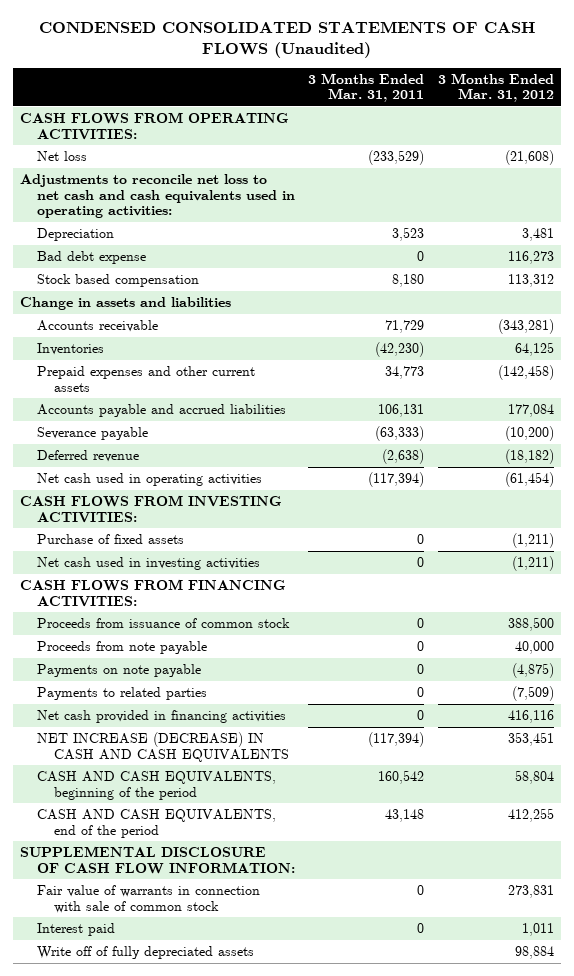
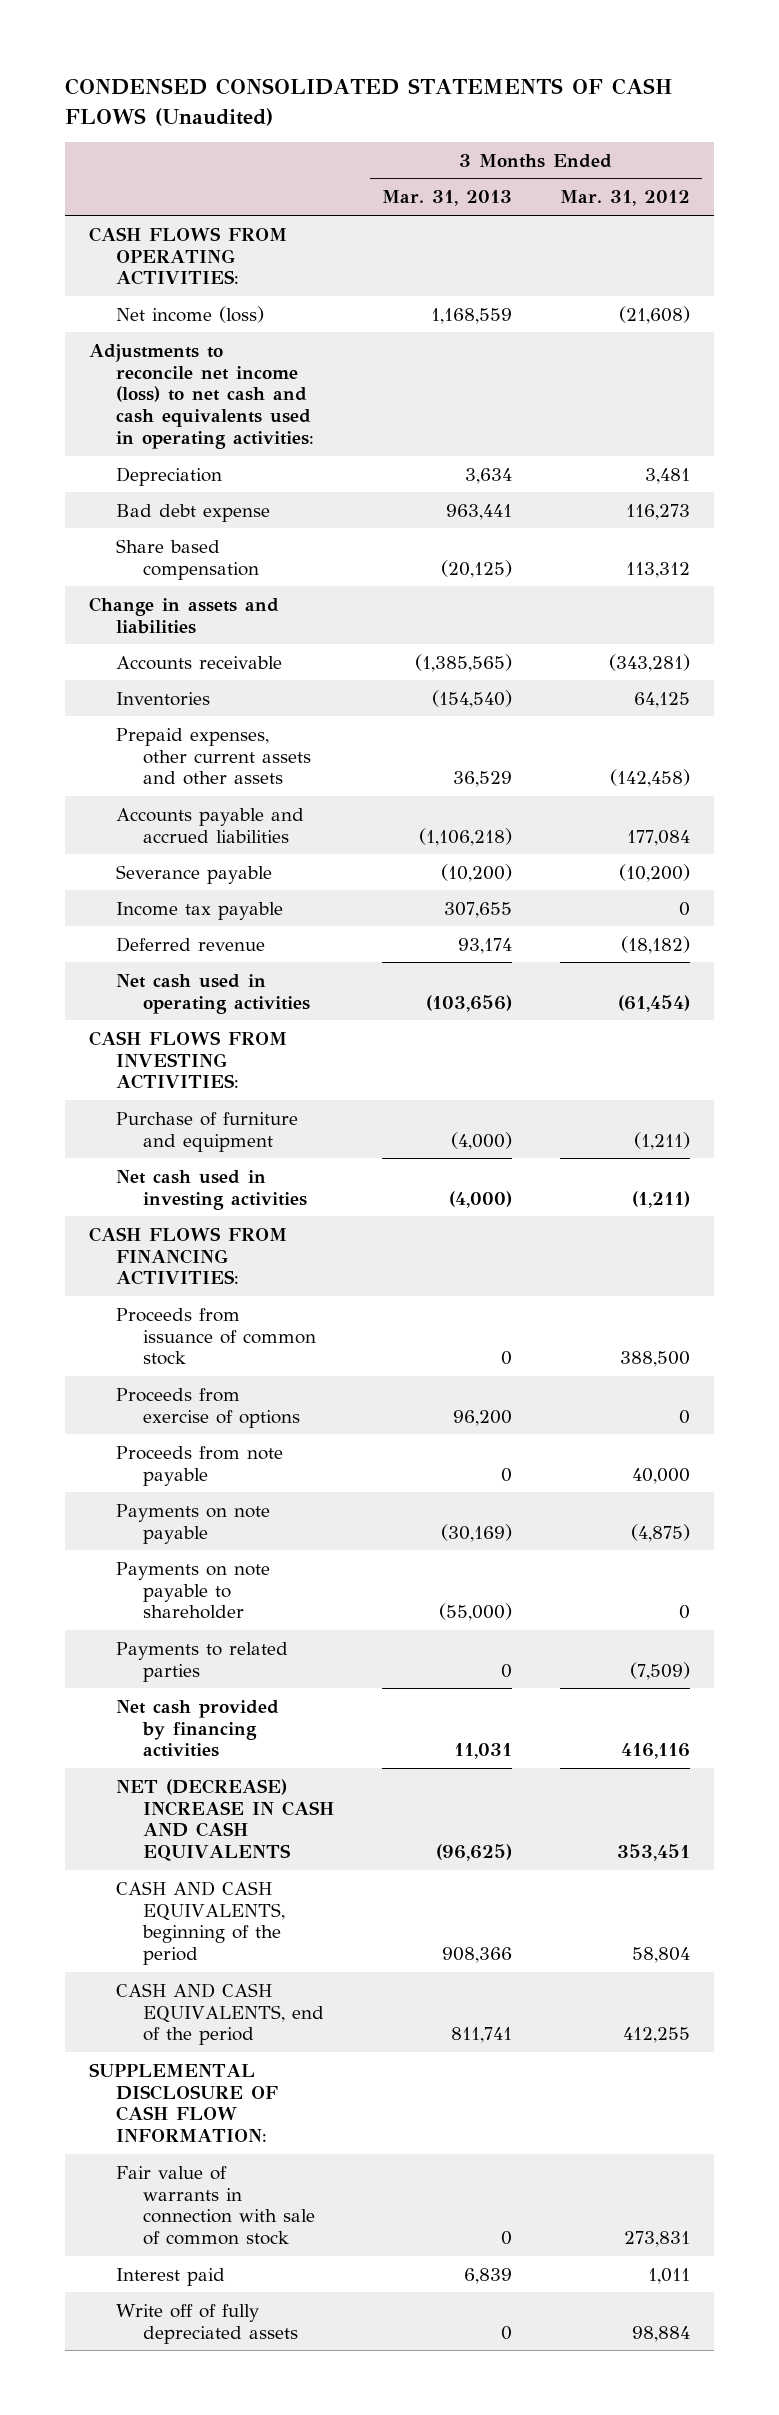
[308,72,425,103] 3 Months Ended Mar. 31, 2011 -> none
none -> [382,190,513,207] Mar. 31, 2013
[36,151,87,162] Net loss -> [116,305,265,323] Net income (loss)
[19,174,295,219] Adjustments to reconcile net loss to net cash and cash equivalents used in operating activities: -> [88,343,315,450] Adjustments to reconcile net income (loss) to net cash and cash equivalents used in operating activities:
[36,274,199,288] Stock based compensation -> [116,538,260,580] Share based compensation
[36,366,255,392] Prepaid expenses and other current assets -> [116,727,312,786] Prepaid expenses, other current assets and other assets
none -> [116,901,284,920] Income tax payable
[36,534,184,545] Purchase of fixed assets -> [116,1111,299,1152] Purchase of furniture and equipment
none -> [116,1387,301,1428] Proceeds from exercise of options
none -> [116,1561,271,1620] Payments on note payable to shareholder
[36,710,286,724] Net cash provided in financing activities -> [116,1699,280,1758] Net cash provided by financing activities
[36,732,289,762] NET INCREASE (DECREASE) IN CASH AND CASH EQUIVALENTS -> [116,1778,335,1862] NET (DECREASE) INCREASE IN CASH AND CASH EQUIVALENTS

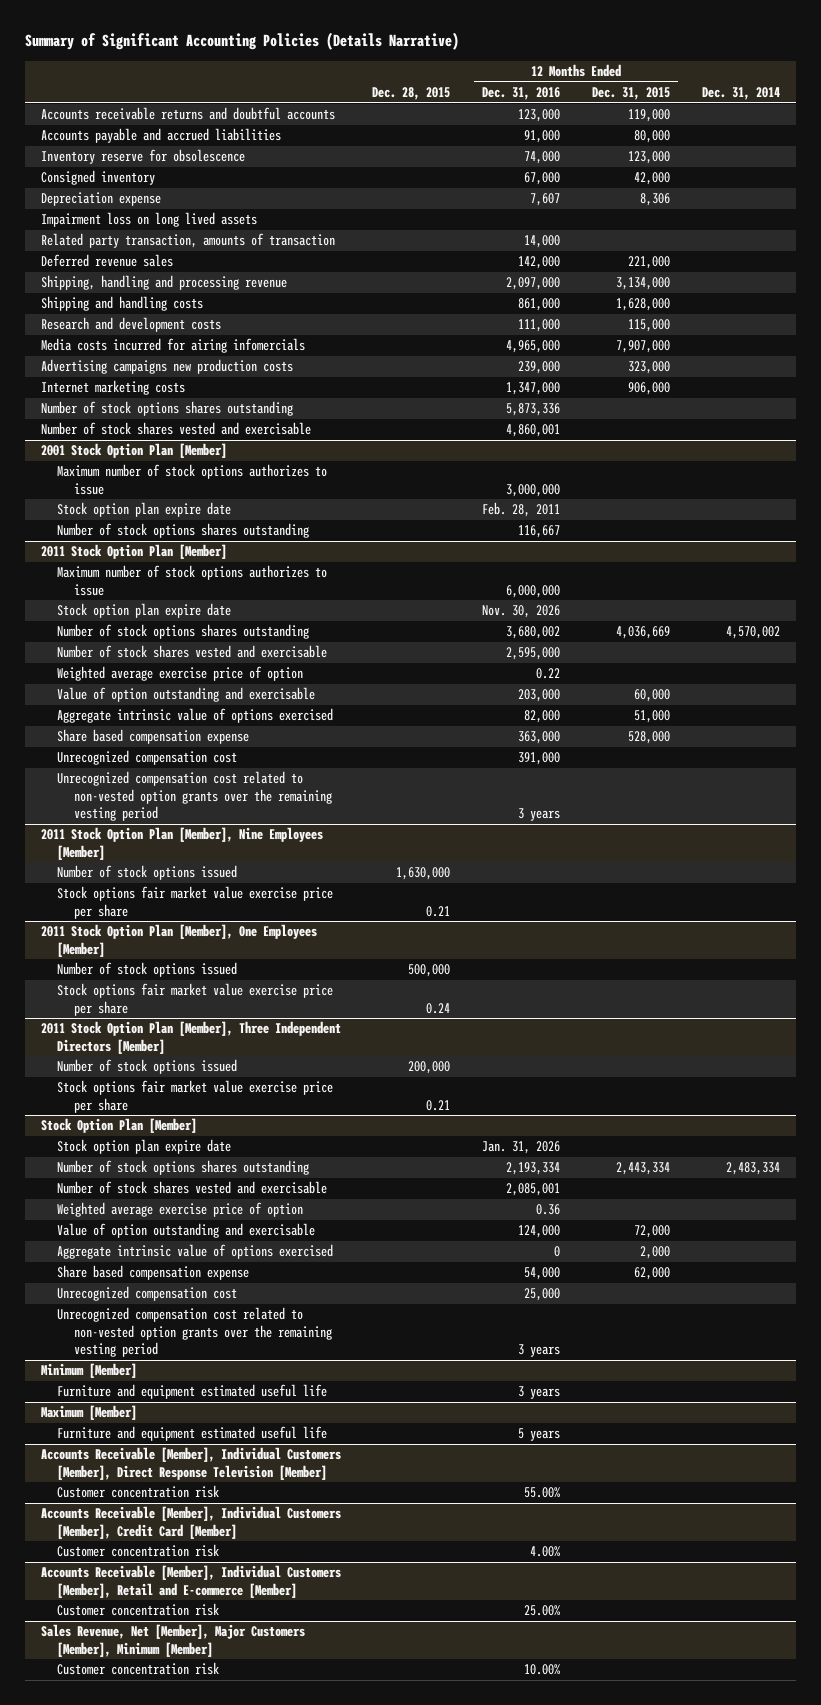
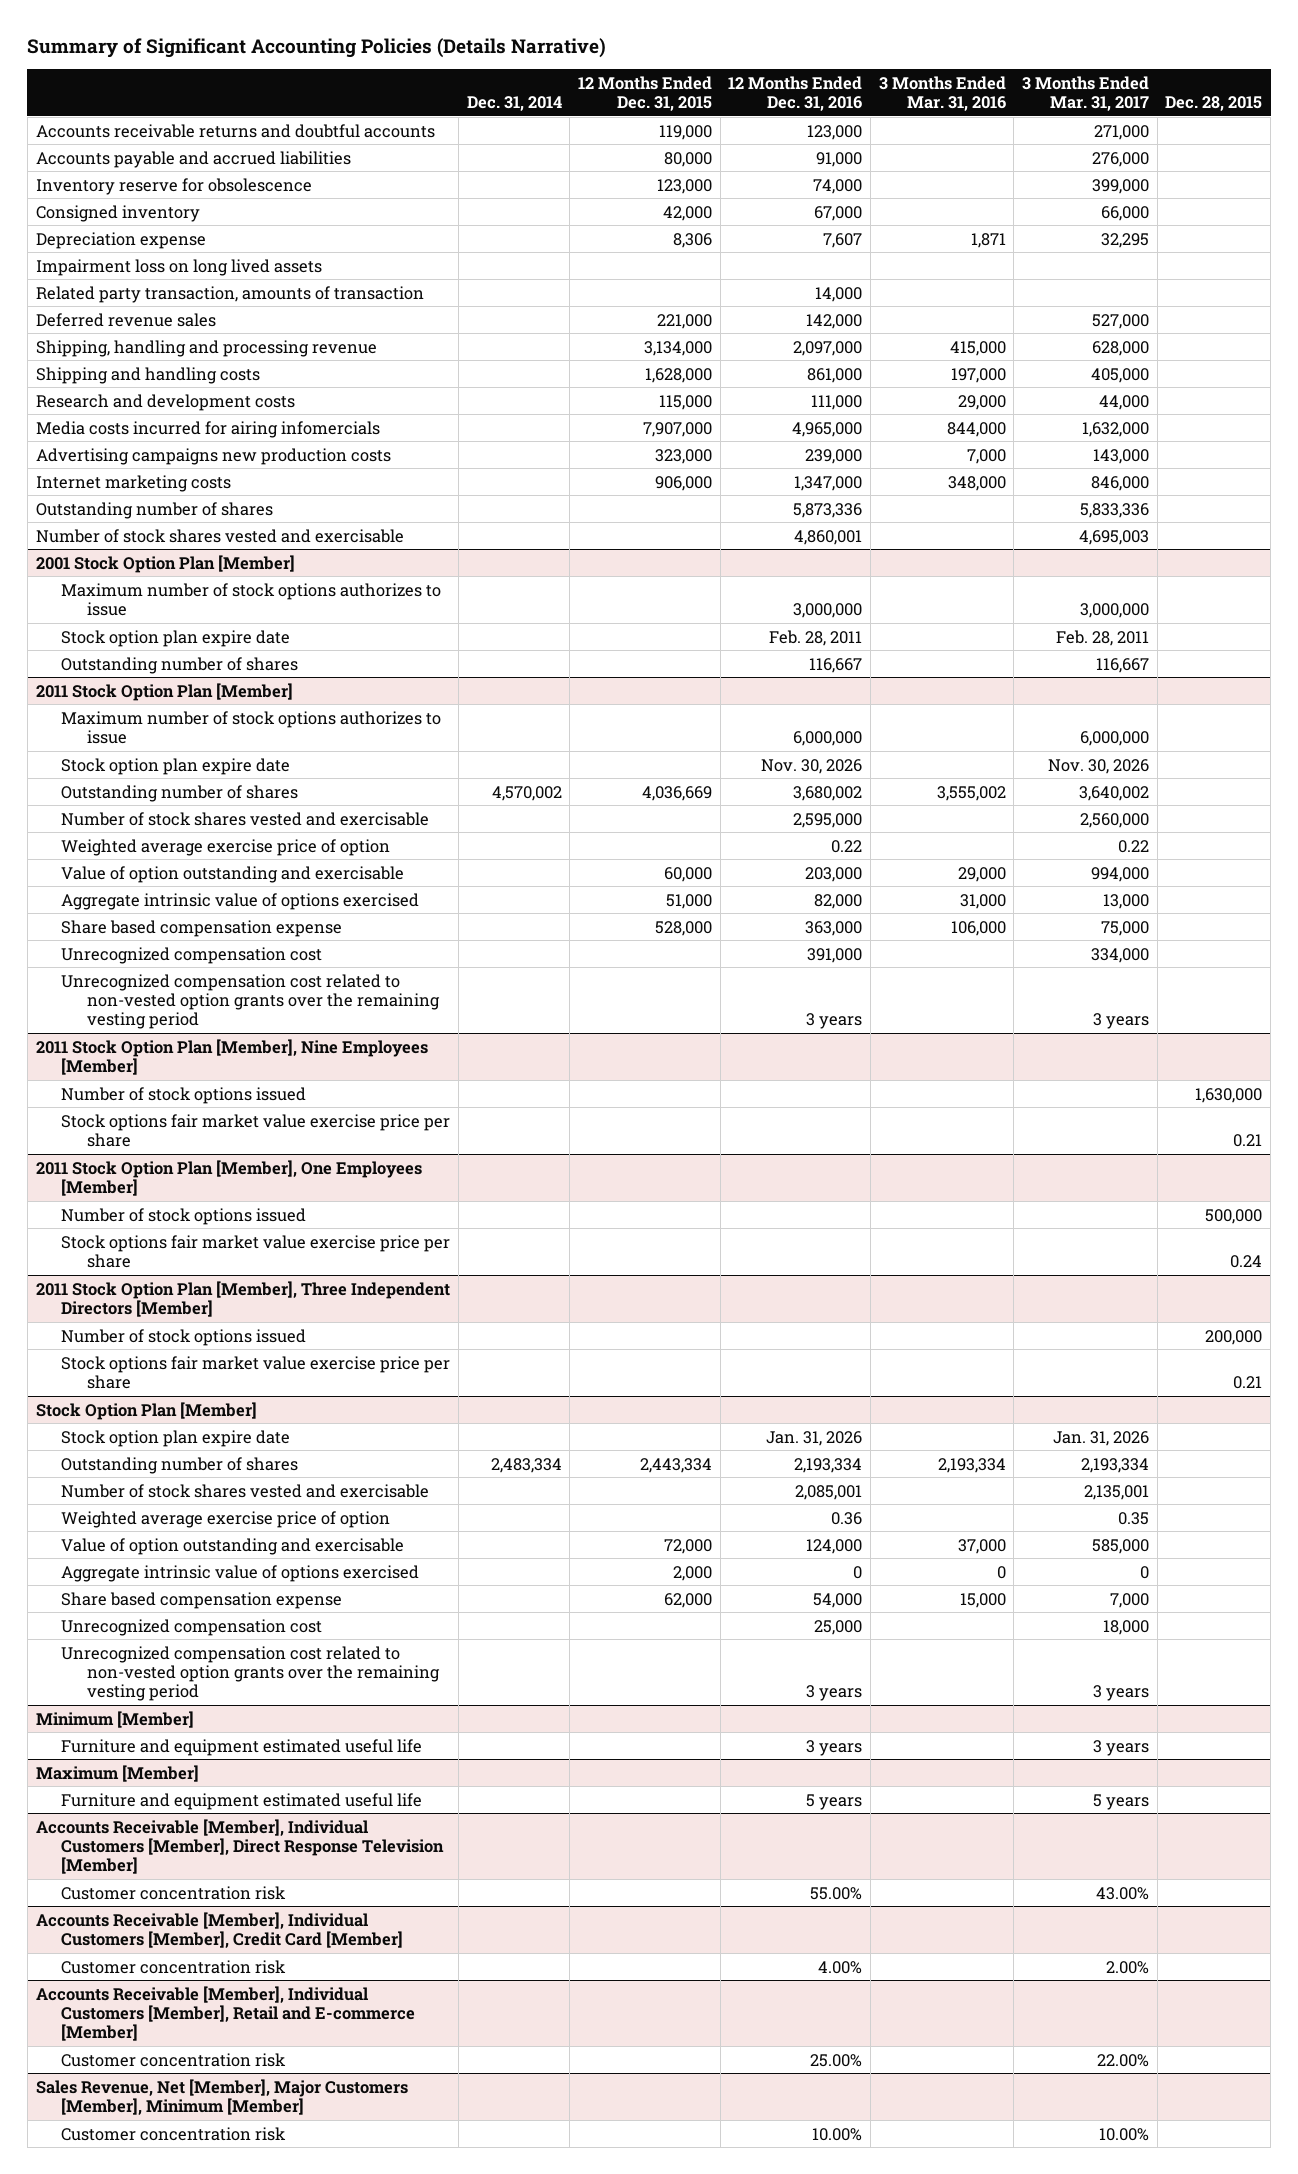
none -> [878,75,1006,111] 3 Months Ended Mar. 31, 2016
none -> [1022,75,1150,111] 3 Months Ended Mar. 31, 2017
[40,401,293,417] Number of stock options shares outstanding -> [35,501,273,519] Outstanding number of shares
[57,523,310,539] Number of stock options shares outstanding -> [61,656,299,674] Outstanding number of shares
[57,624,310,640] Number of stock options shares outstanding -> [61,784,299,802] Outstanding number of shares
[57,1160,310,1176] Number of stock options shares outstanding -> [61,1456,299,1474] Outstanding number of shares

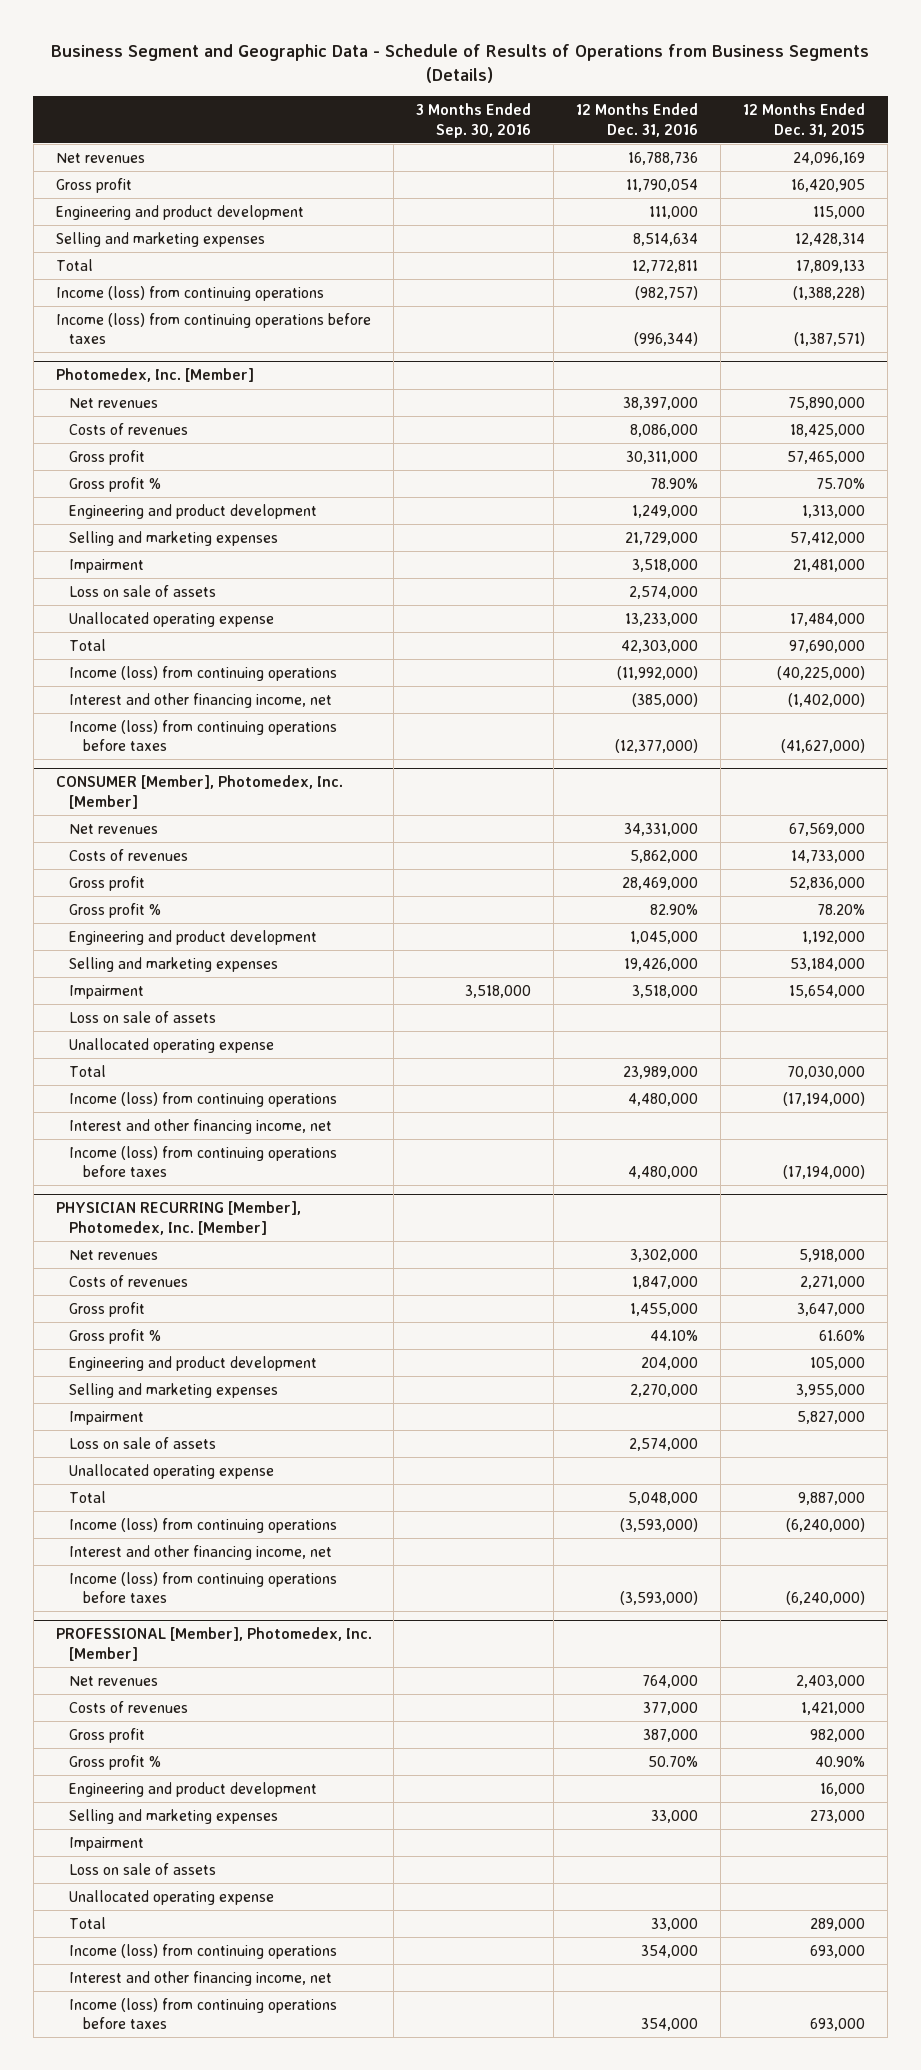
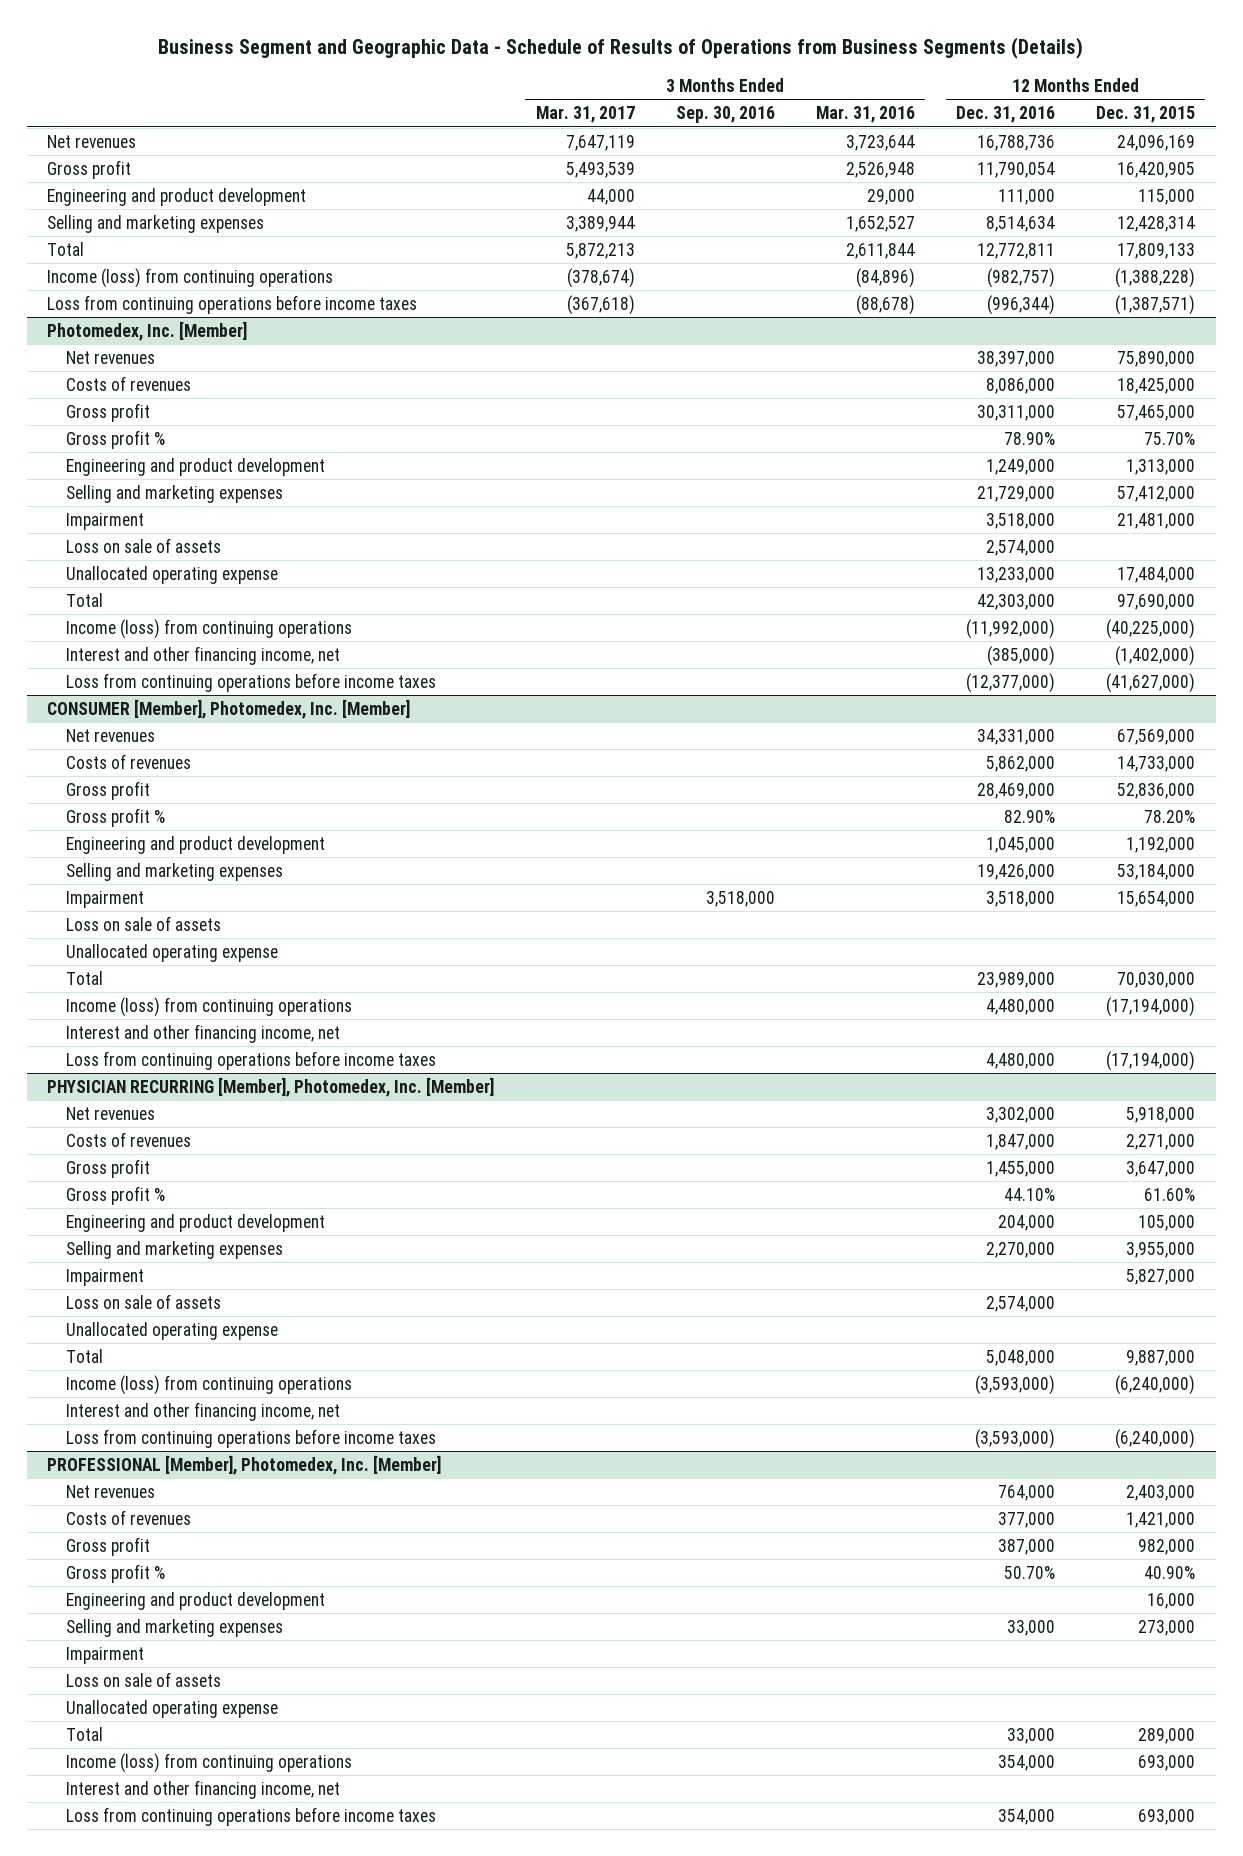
none -> [535,106,635,124] Mar. 31, 2017
none -> [815,106,915,124] Mar. 31, 2016
[55,312,371,345] Income (loss) from continuing operations before taxes -> [47,294,418,314] Loss from continuing operations before income taxes
[69,719,338,752] Income (loss) from continuing operations before taxes -> [65,672,436,692] Loss from continuing operations before income taxes
[69,1145,338,1178] Income (loss) from continuing operations before taxes -> [65,1050,436,1070] Loss from continuing operations before income taxes
[69,1571,338,1604] Income (loss) from continuing operations before taxes -> [65,1428,436,1448] Loss from continuing operations before income taxes
[69,1997,338,2030] Income (loss) from continuing operations before taxes -> [65,1806,436,1826] Loss from continuing operations before income taxes

